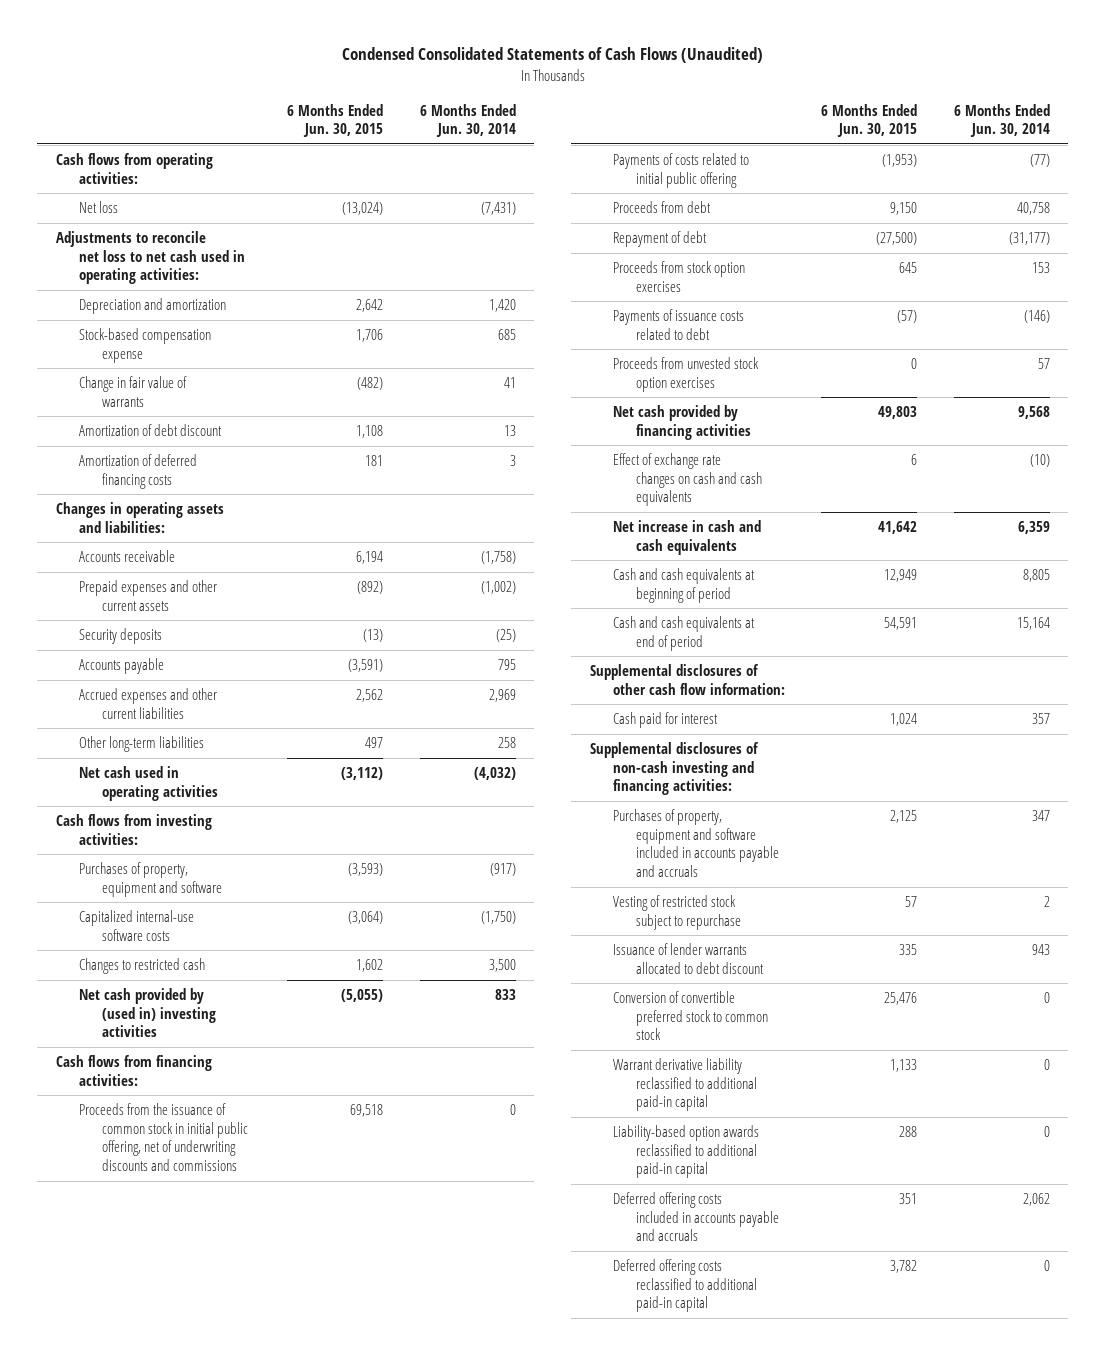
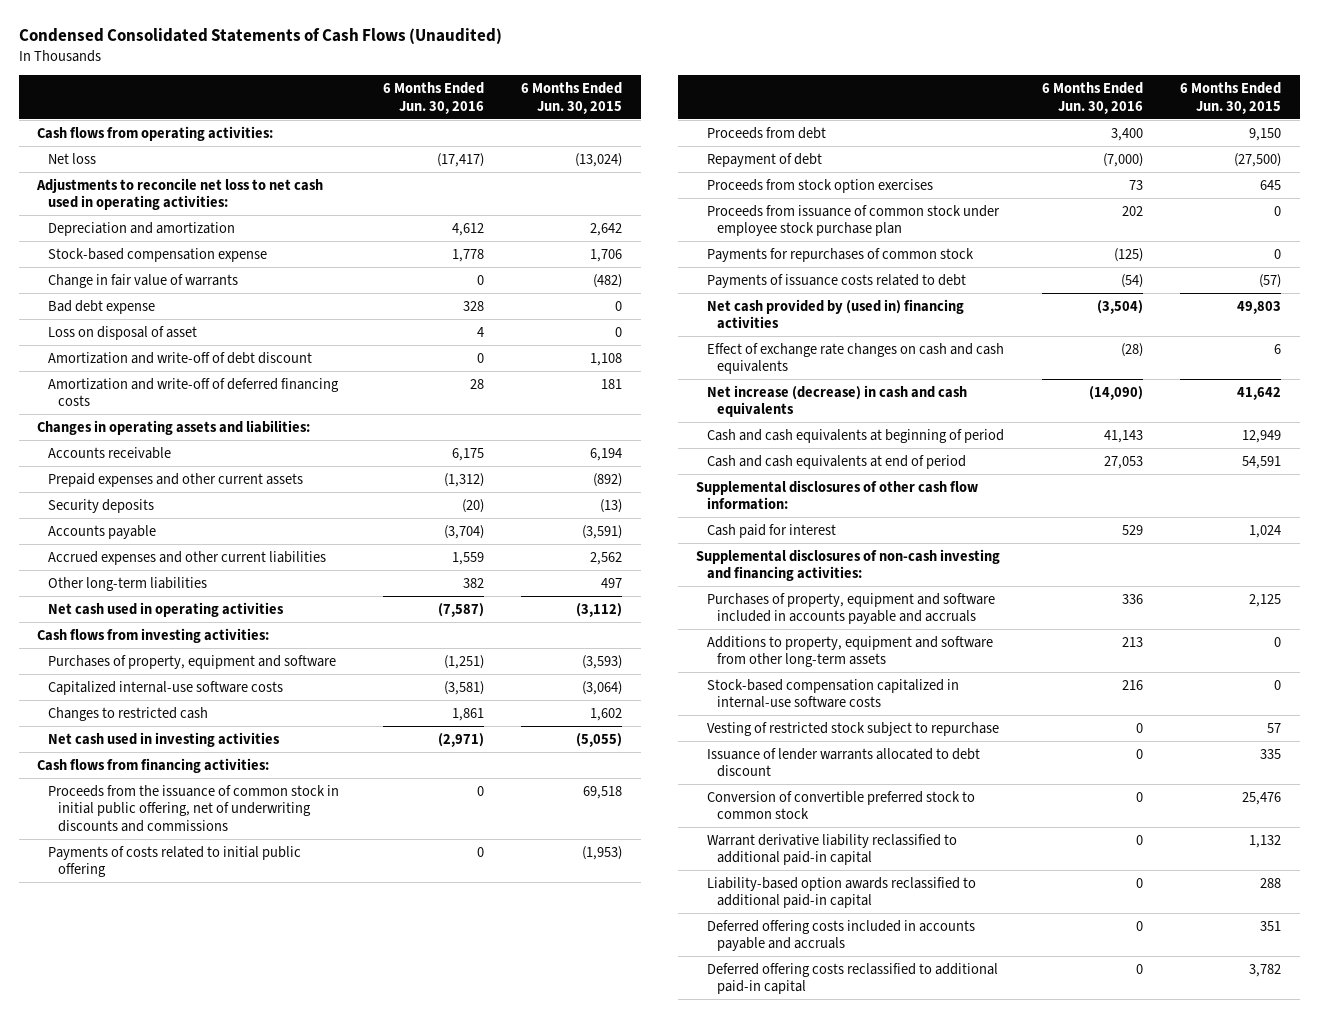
[419,103,516,138] 6 Months Ended Jun. 30, 2014 -> none
none -> [382,82,484,114] 6 Months Ended Jun. 30, 2016
none -> [47,299,155,314] Bad debt expense
none -> [47,325,197,340] Loss on disposal of asset
[78,424,222,437] Amortization of debt discount -> [47,351,312,364] Amortization and write-off of debt discount
[78,454,197,489] Amortization of deferred financing costs -> [47,377,339,407] Amortization and write-off of deferred financing costs
[78,988,216,1038] Net cash provided by (used in) investing activities -> [47,731,280,747] Net cash used in investing activities
none -> [706,204,1000,237] Proceeds from issuance of common stock under employee stock purchase plan
none -> [706,247,974,262] Payments for repurchases of common stock
[612,357,759,392] Proceeds from unvested stock option exercises -> none
[612,405,751,440] Net cash provided by financing activities -> [706,298,964,330] Net cash provided by (used in) financing activities
[612,520,761,555] Net increase in cash and cash equivalents -> [706,384,967,418] Net increase (decrease) in cash and cash equivalents
none -> [706,635,993,668] Additions to property, equipment and software from other long-term assets
none -> [706,678,959,709] Stock-based compensation capitalized in internal-use software costs
[890,1059,918,1073] 1,133 -> [1249,834,1282,848] 1,132

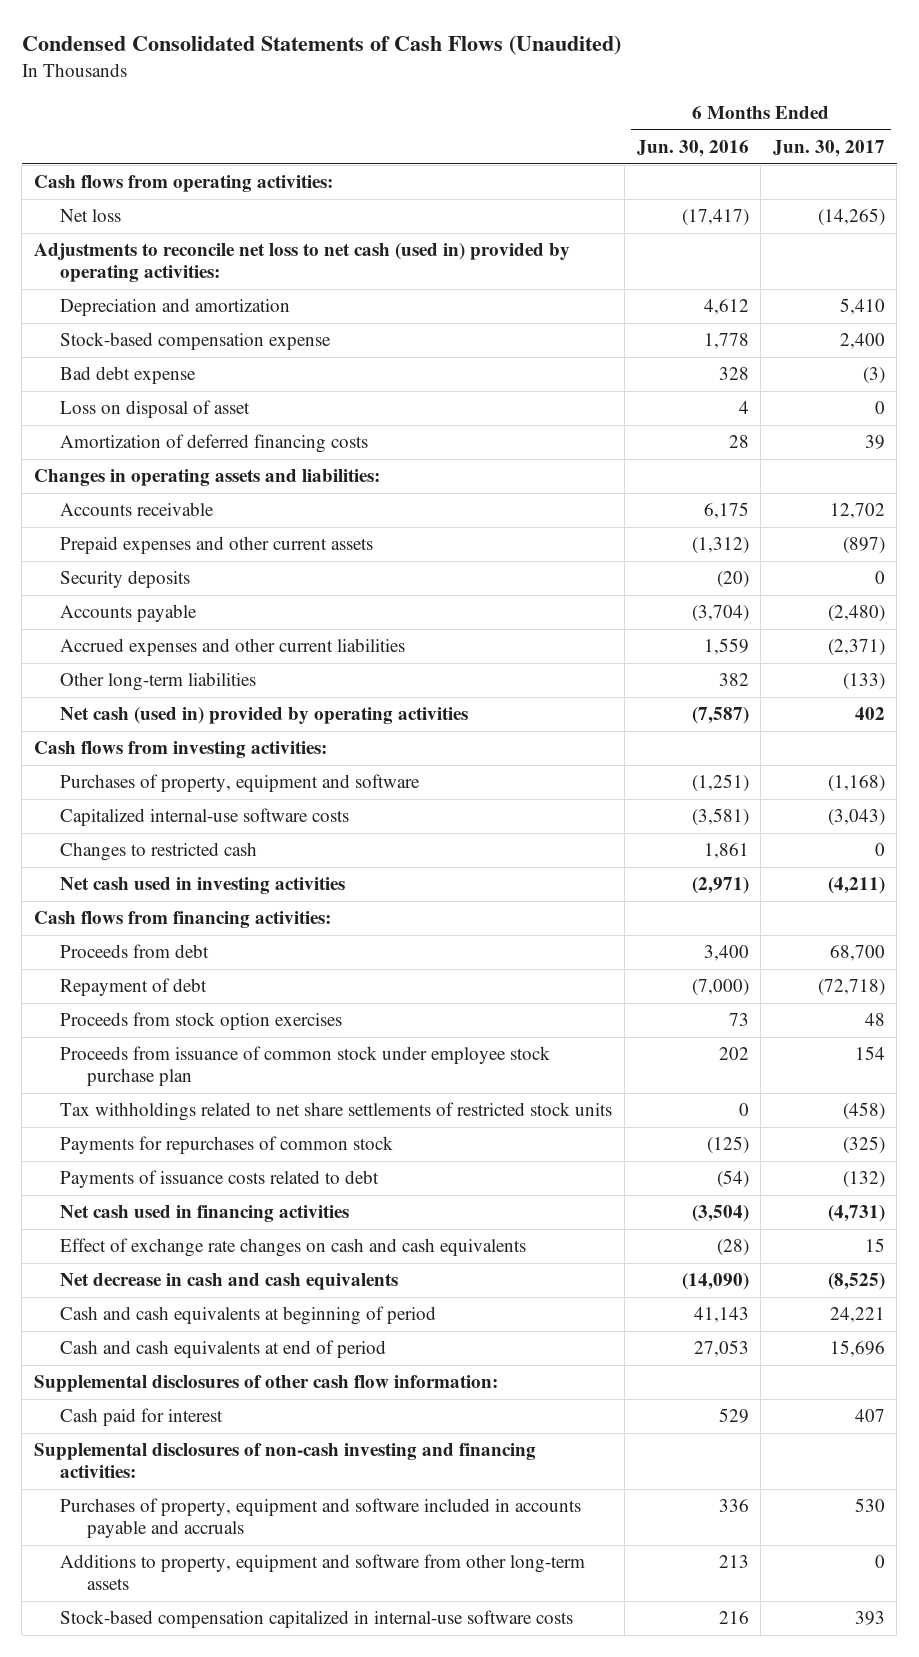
[521,82,623,114] 6 Months Ended Jun. 30, 2015 -> none
none -> [772,139,885,157] Jun. 30, 2017
[36,177,324,211] Adjustments to reconcile net loss to net cash used in operating activities: -> [34,243,571,283] Adjustments to reconcile net loss to net cash (used in) provided by operating activities:
[47,273,238,288] Change in fair value of warrants -> none
[47,351,312,364] Amortization and write-off of debt discount -> none
[47,377,339,407] Amortization and write-off of deferred financing costs -> [60,434,369,454] Amortization of deferred financing costs
[47,601,284,617] Net cash used in operating activities -> [60,707,469,725] Net cash (used in) provided by operating activities
[47,784,339,832] Proceeds from the issuance of common stock in initial public offering, net of underwriting discounts and commissions -> none
[47,845,301,878] Payments of costs related to initial public offering -> none
none -> [60,1102,613,1122] Tax withholdings related to net share settlements of restricted stock units
[706,298,964,330] Net cash provided by (used in) financing activities -> [60,1205,350,1223] Net cash used in financing activities
[706,384,967,418] Net increase (decrease) in cash and cash equivalents -> [60,1273,399,1291] Net decrease in cash and cash equivalents
[706,721,999,736] Vesting of restricted stock subject to repurchase -> none
[706,747,980,778] Issuance of lender warrants allocated to debt discount -> none
[706,790,975,820] Conversion of convertible preferred stock to common stock -> none
[706,833,957,866] Warrant derivative liability reclassified to additional paid-in capital -> none
[706,876,976,909] Liability-based option awards reclassified to additional paid-in capital -> none
[706,919,975,952] Deferred offering costs included in accounts payable and accruals -> none
[706,962,998,995] Deferred offering costs reclassified to additional paid-in capital -> none

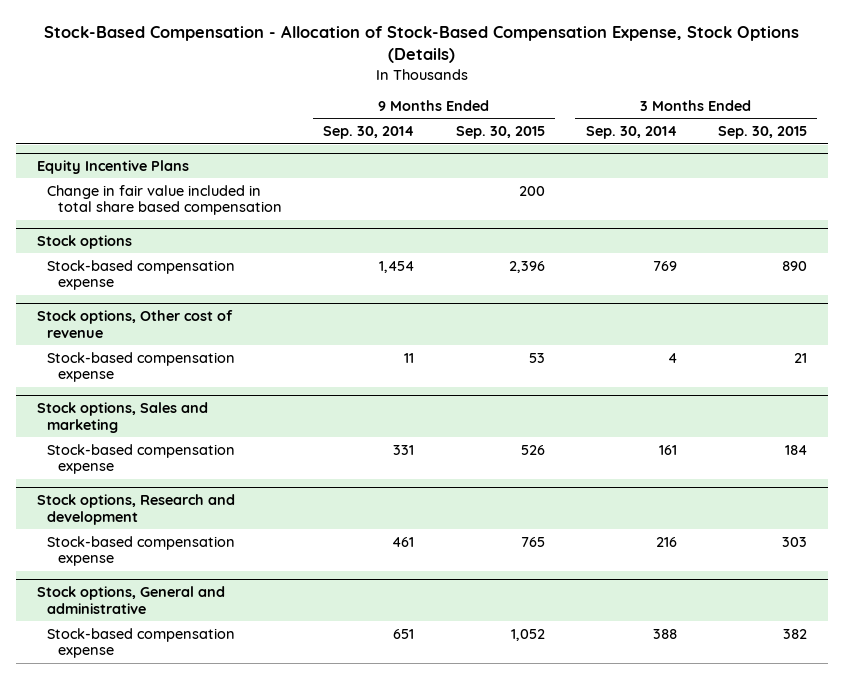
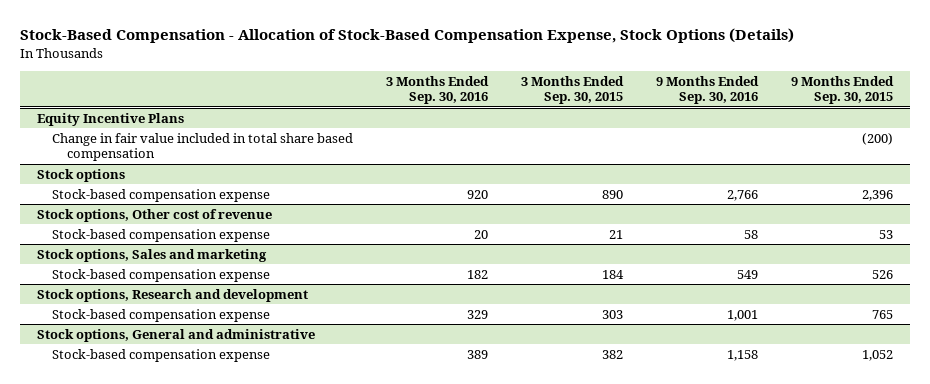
[323,126,415,140] Sep. 30, 2014 -> none
[585,126,677,140] Sep. 30, 2014 -> none
none -> [385,75,489,105] 3 Months Ended Sep. 30, 2016
none -> [656,75,760,105] 9 Months Ended Sep. 30, 2016
[518,185,545,196] 200 -> [862,132,894,145] (200)

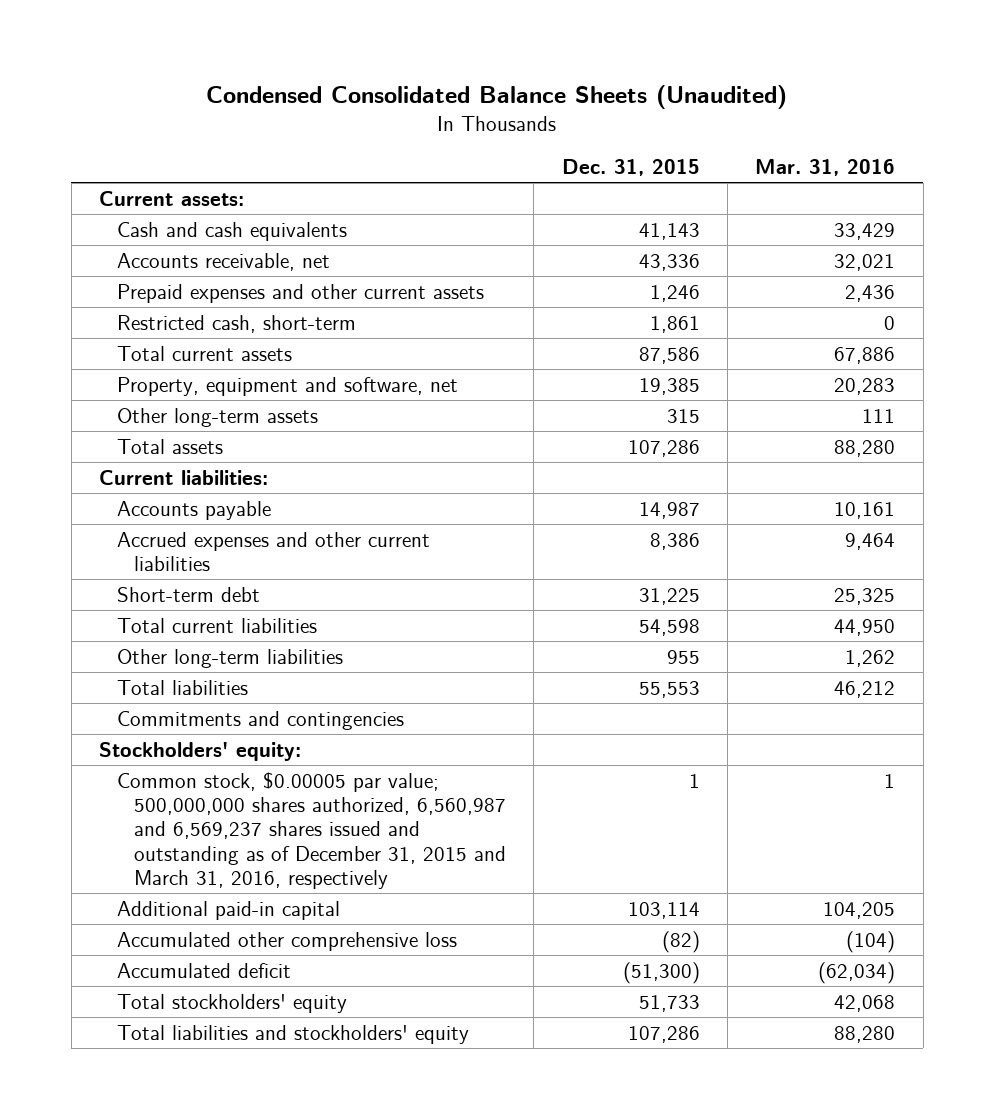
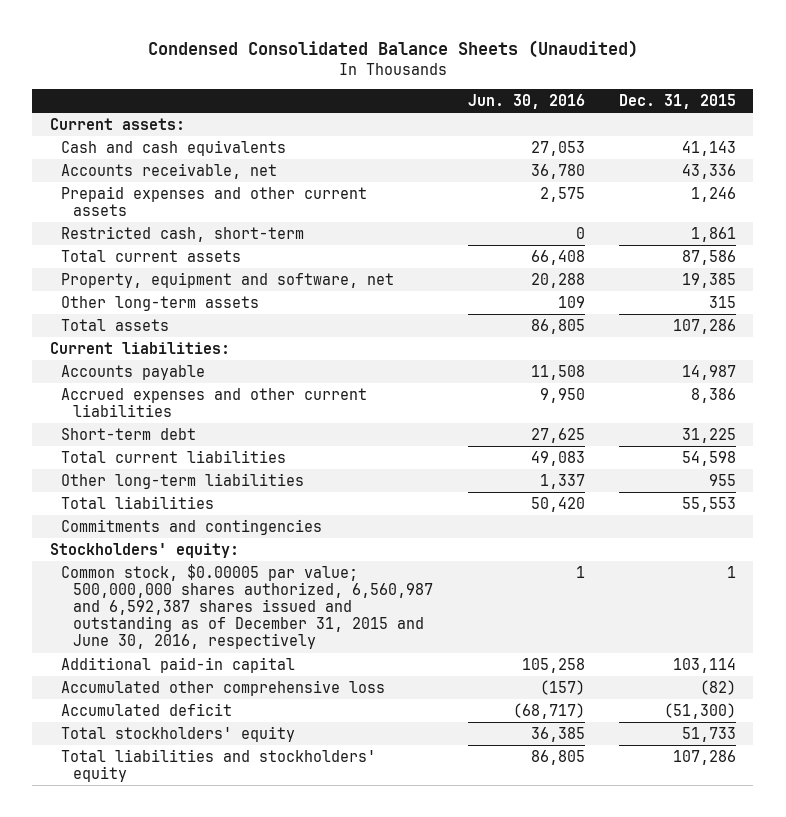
[755,158,896,176] Mar. 31, 2016 -> none
none -> [467,94,585,110] Jun. 30, 2016
[116,771,507,890] Common stock, $0.00005 par value; 500,000,000 shares authorized, 6,560,987 and 6,569,237 shares issued and outstanding as of December 31, 2015 and March 31, 2016, respectively -> [61,563,434,650] Common stock, $0.00005 par value; 500,000,000 shares authorized, 6,560,987 and 6,592,387 shares issued and outstanding as of December 31, 2015 and June 30, 2016, respectively

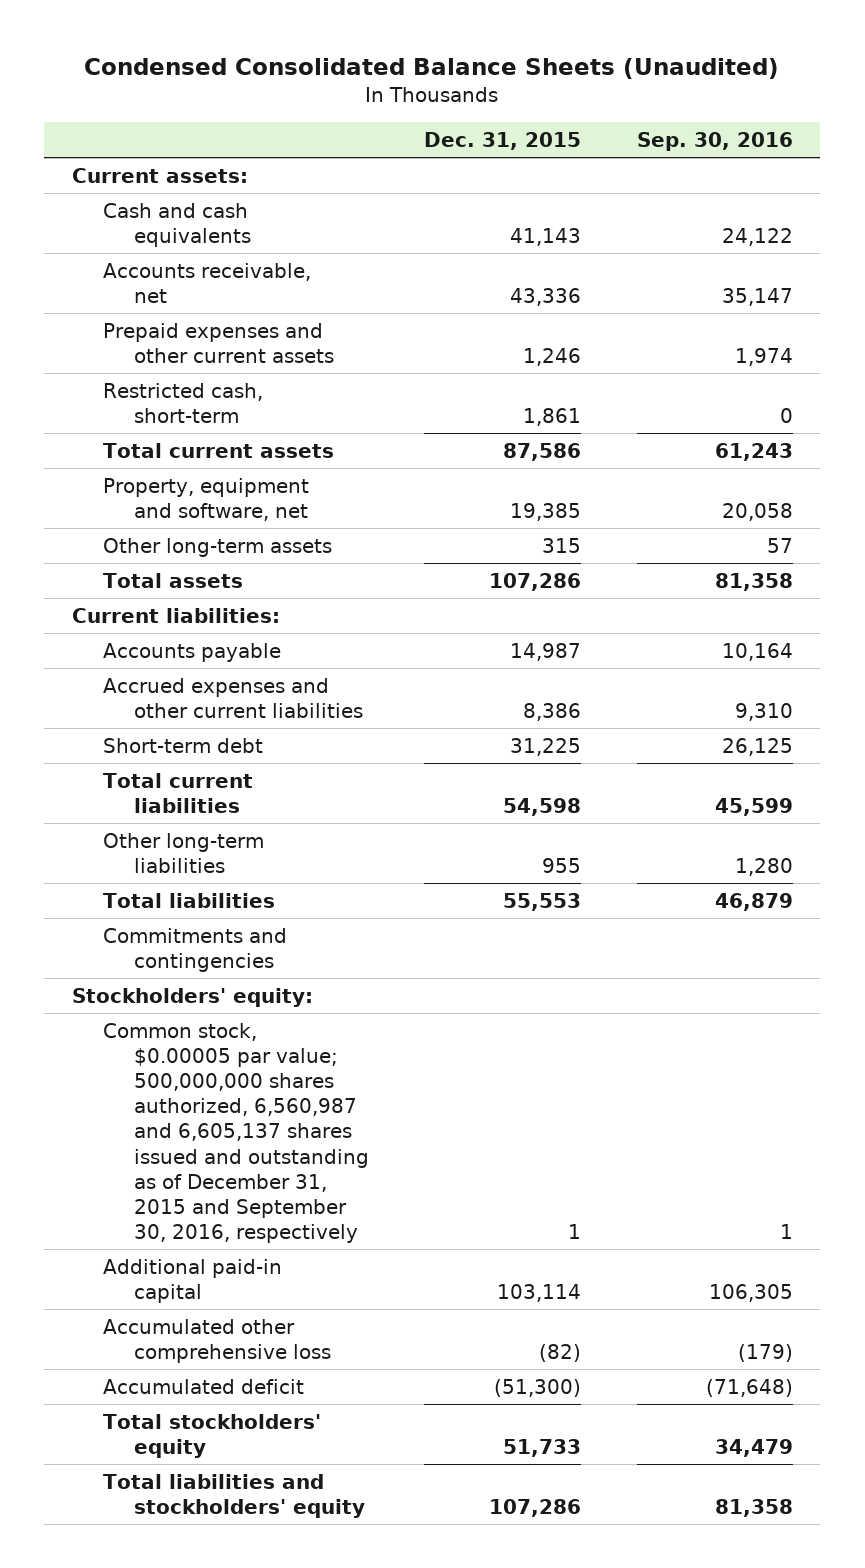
[467,94,585,110] Jun. 30, 2016 -> none
none -> [636,131,793,151] Sep. 30, 2016
[61,563,434,650] Common stock, $0.00005 par value; 500,000,000 shares authorized, 6,560,987 and 6,592,387 shares issued and outstanding as of December 31, 2015 and June 30, 2016, respectively -> [102,1022,369,1243] Common stock, $0.00005 par value; 500,000,000 shares authorized, 6,560,987 and 6,605,137 shares issued and outstanding as of December 31, 2015 and September 30, 2016, respectively

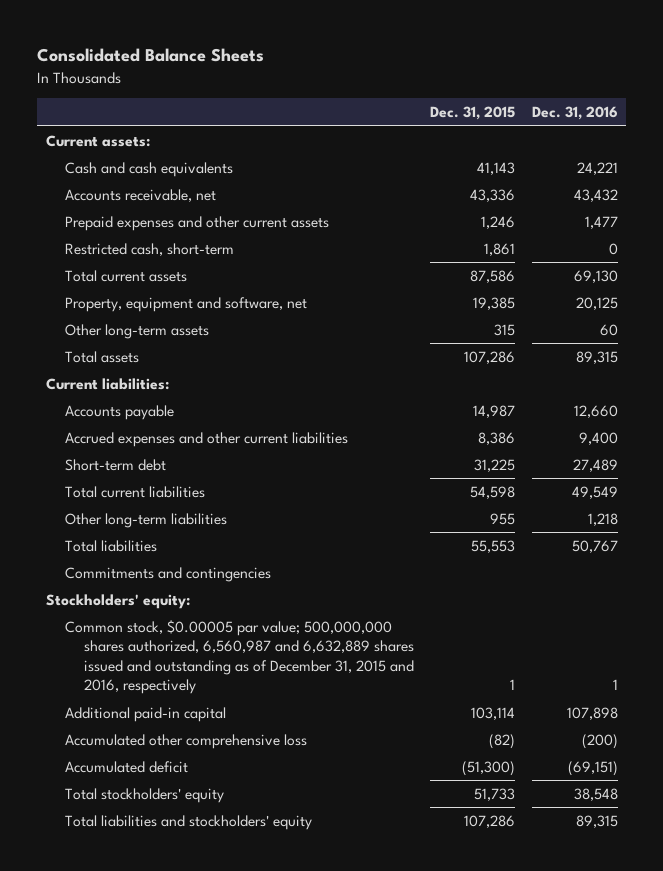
[84,58,780,80] Condensed Consolidated Balance Sheets (Unaudited) -> [37,48,265,63] Consolidated Balance Sheets
[636,131,793,151] Sep. 30, 2016 -> none
none -> [531,106,618,121] Dec. 31, 2016
[102,1022,369,1243] Common stock, $0.00005 par value; 500,000,000 shares authorized, 6,560,987 and 6,605,137 shares issued and outstanding as of December 31, 2015 and September 30, 2016, respectively -> [64,619,414,695] Common stock, $0.00005 par value; 500,000,000 shares authorized, 6,560,987 and 6,632,889 shares issued and outstanding as of December 31, 2015 and 2016, respectively

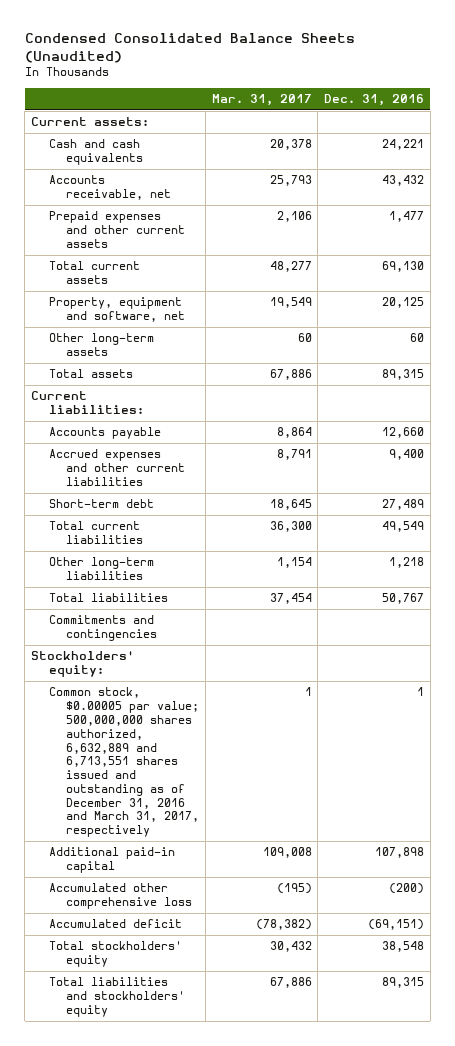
[37,48,265,63] Consolidated Balance Sheets -> [24,32,355,63] Condensed Consolidated Balance Sheets (Unaudited)
[430,106,516,121] Dec. 31, 2015 -> none
none -> [211,94,312,107] Mar. 31, 2017
[64,242,234,256] Restricted cash, short-term -> none
[64,619,414,695] Common stock, $0.00005 par value; 500,000,000 shares authorized, 6,560,987 and 6,632,889 shares issued and outstanding as of December 31, 2015 and 2016, respectively -> [48,687,200,838] Common stock, $0.00005 par value; 500,000,000 shares authorized, 6,632,889 and 6,713,551 shares issued and outstanding as of December 31, 2016 and March 31, 2017, respectively

